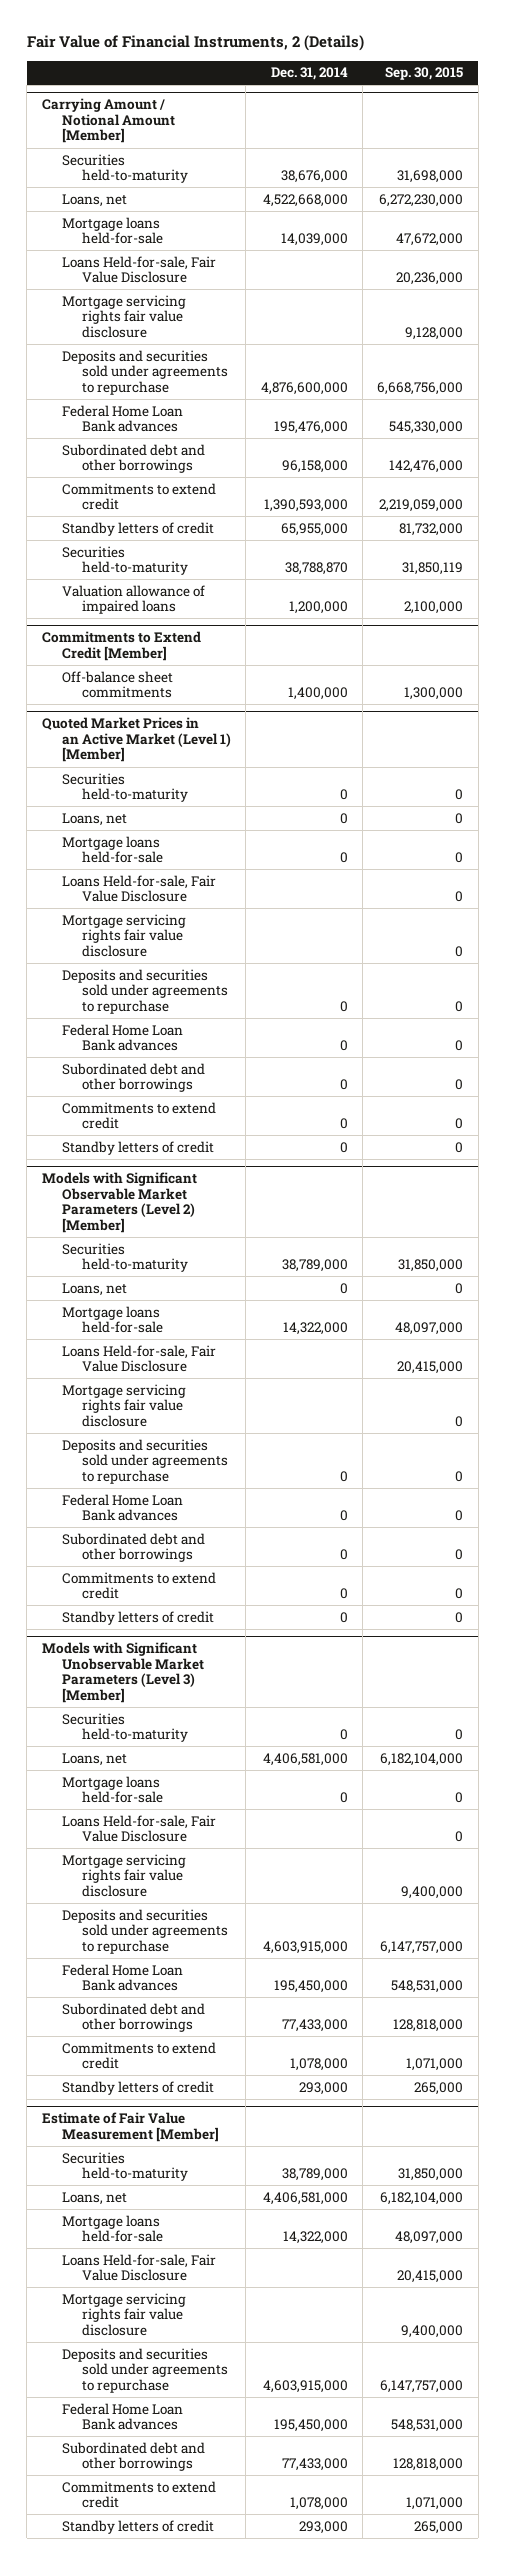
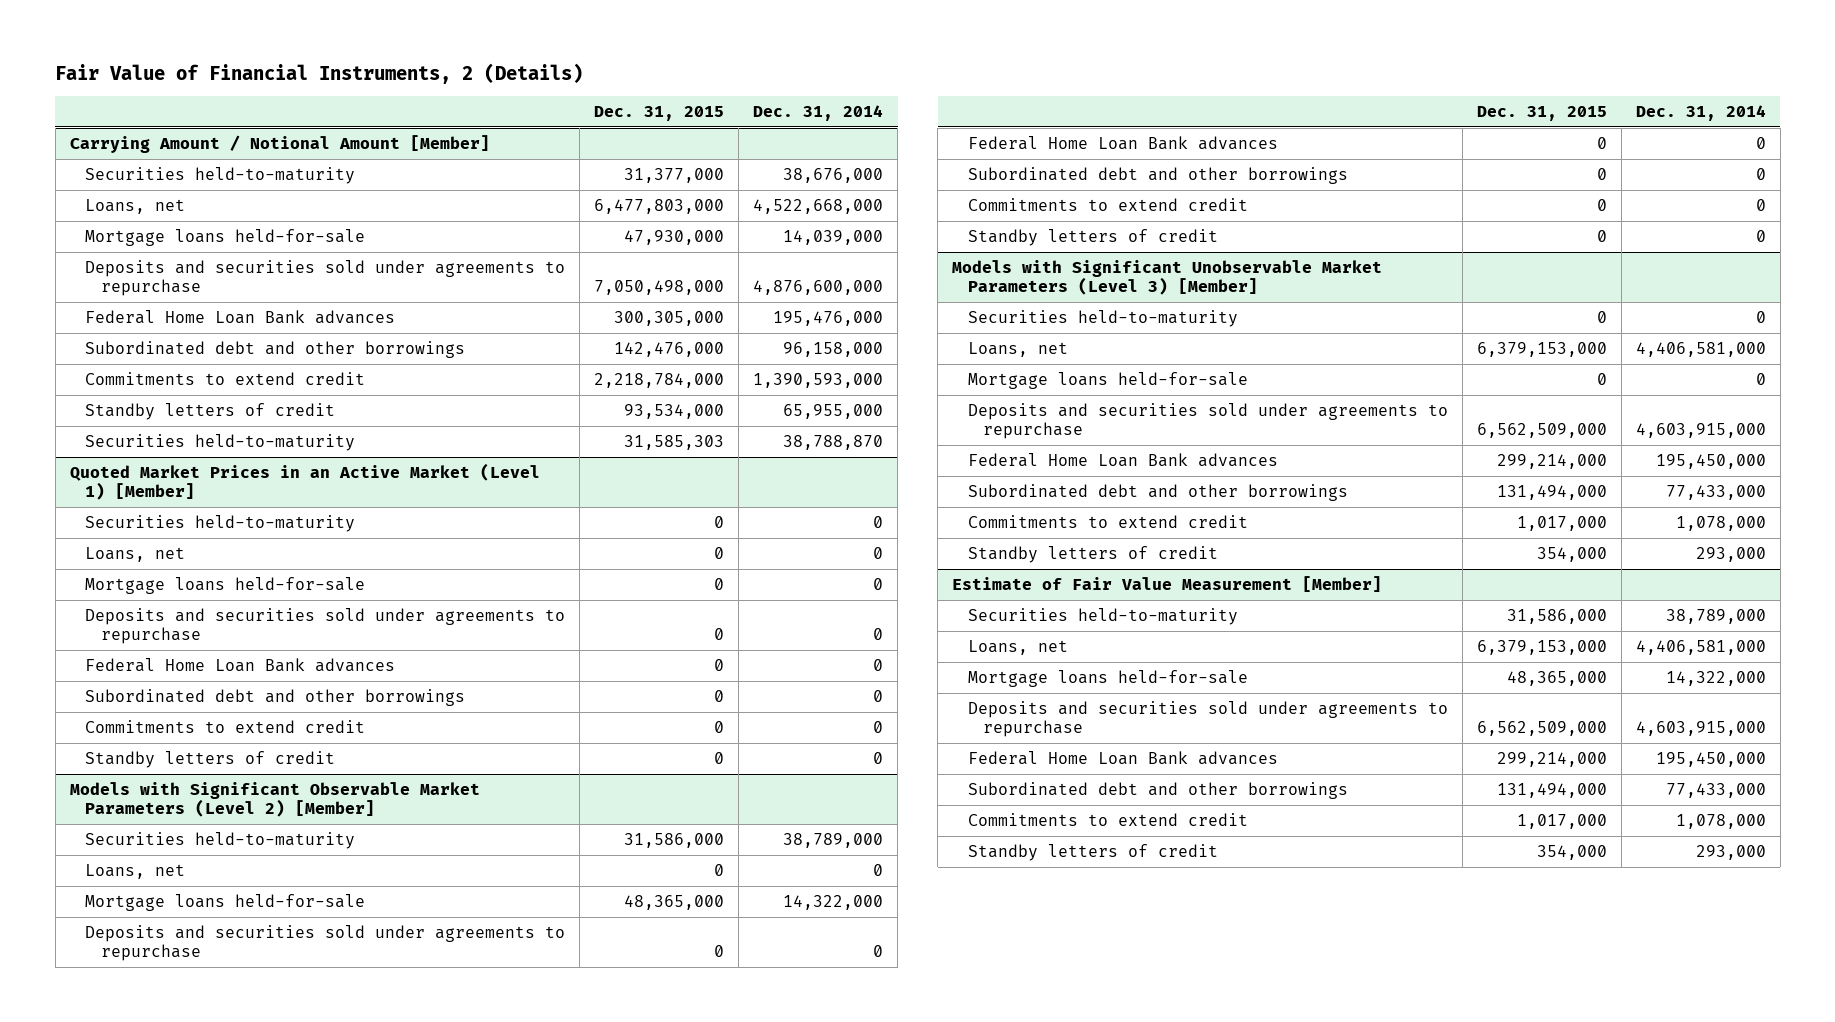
[385,67,464,81] Sep. 30, 2015 -> none
none -> [594,105,725,121] Dec. 31, 2015
[61,255,216,284] Loans Held-for-sale, Fair Value Disclosure -> none
[61,294,186,338] Mortgage servicing rights fair value disclosure -> none
[61,584,205,615] Valuation allowance of impaired loans -> none
[41,631,201,661] Commitments to Extend Credit [Member] -> none
[61,670,173,699] Off-balance sheet commitments -> none
[61,874,216,903] Loans Held-for-sale, Fair Value Disclosure -> none
[61,913,186,957] Mortgage servicing rights fair value disclosure -> none
[61,1344,216,1373] Loans Held-for-sale, Fair Value Disclosure -> none
[61,1383,186,1427] Mortgage servicing rights fair value disclosure -> none
[61,1814,216,1843] Loans Held-for-sale, Fair Value Disclosure -> none
[61,1853,186,1897] Mortgage servicing rights fair value disclosure -> none
[61,2253,216,2282] Loans Held-for-sale, Fair Value Disclosure -> none
[61,2292,186,2336] Mortgage servicing rights fair value disclosure -> none

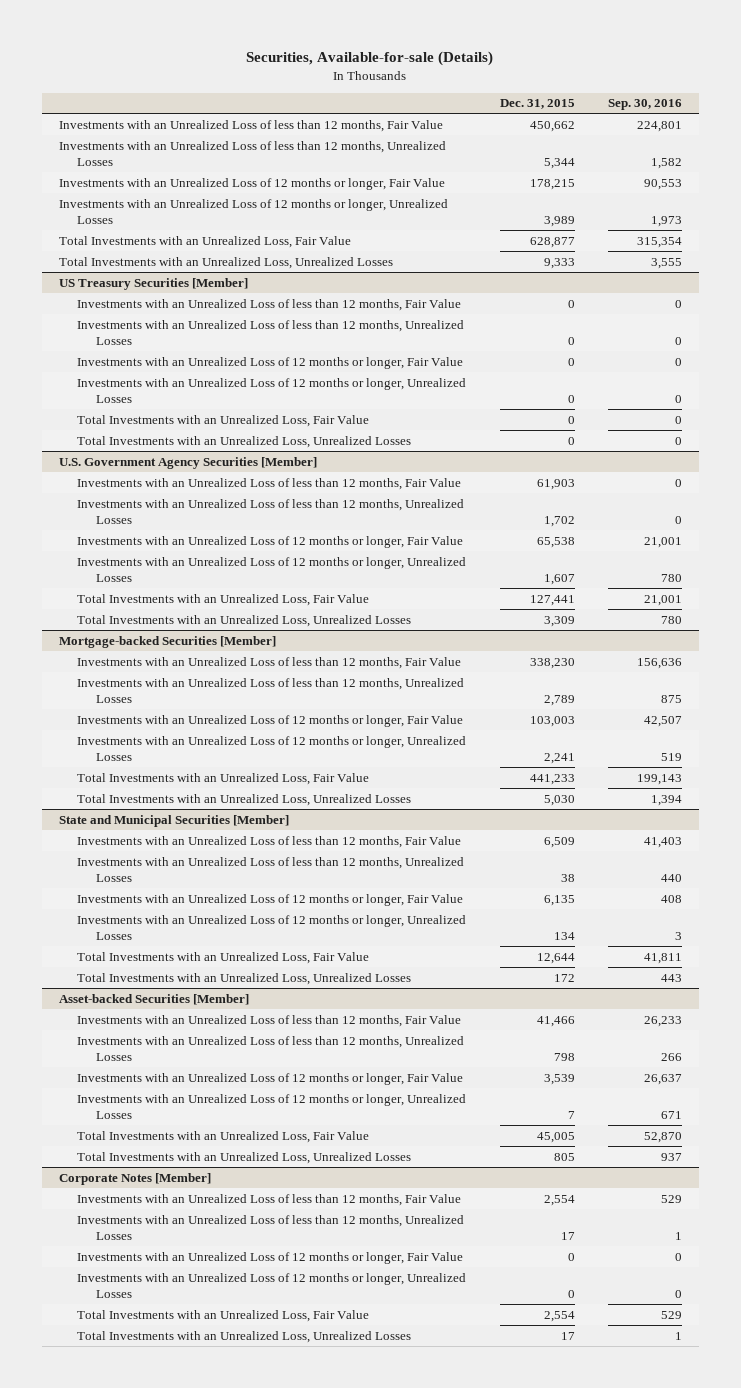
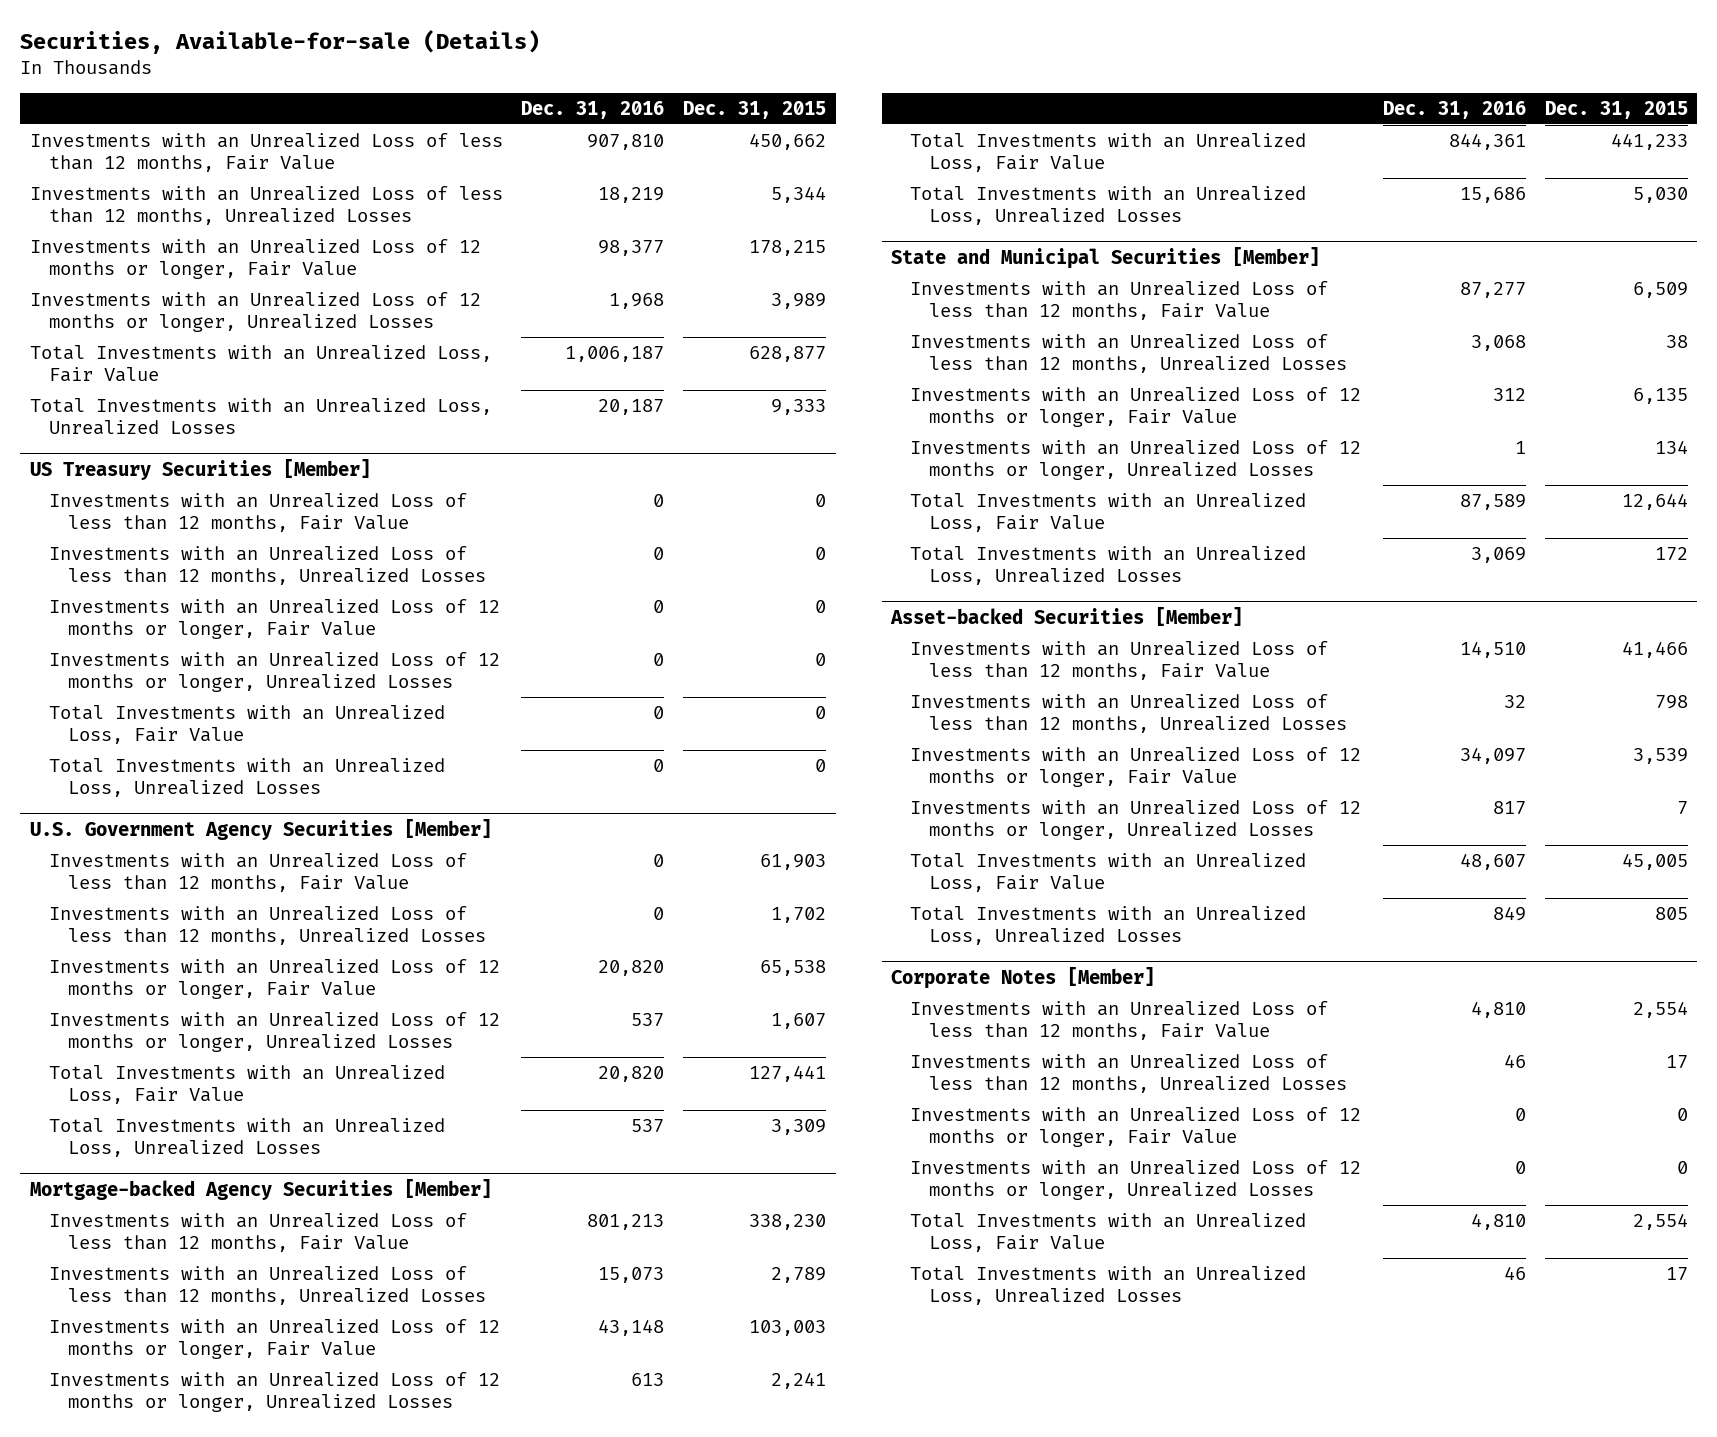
[608,99,683,111] Sep. 30, 2016 -> none
none -> [521,100,665,119] Dec. 31, 2016
[58,635,276,648] Mortgage-backed Securities [Member] -> [29,1179,492,1201] Mortgage-backed Agency Securities [Member]

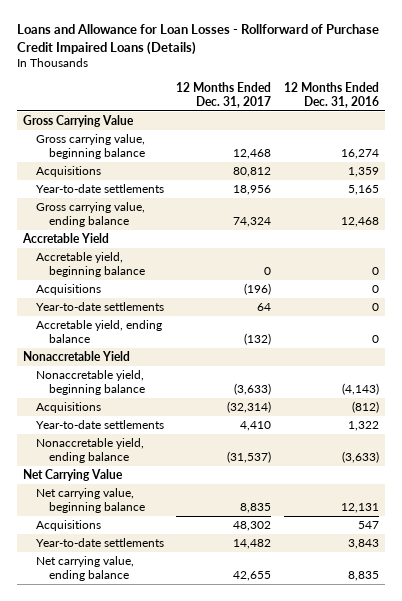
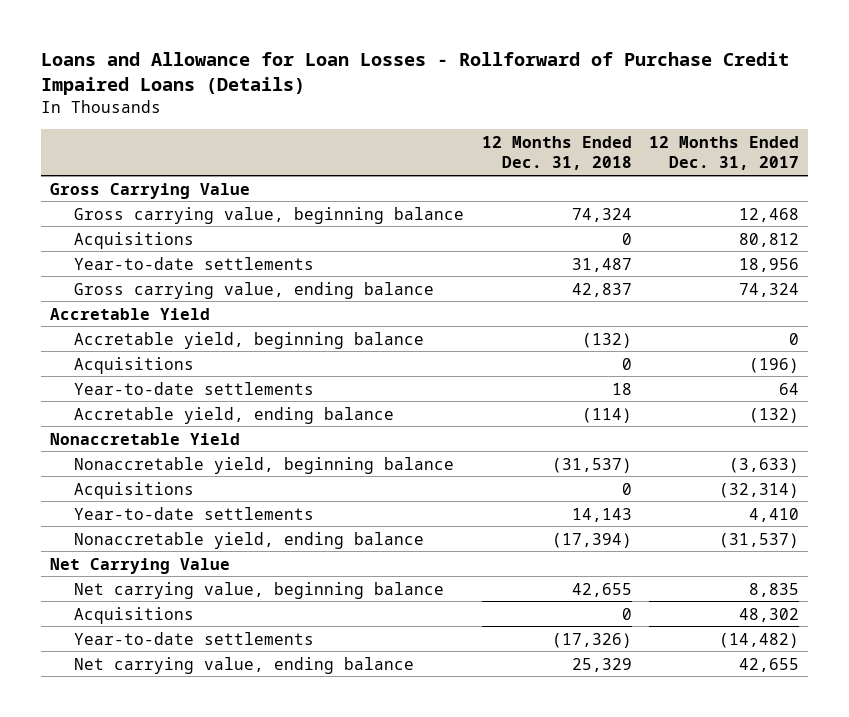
[283,82,379,108] 12 Months Ended Dec. 31, 2016 -> none
none -> [481,135,632,171] 12 Months Ended Dec. 31, 2018
[233,539,272,550] 14,482 -> [718,632,799,648] (14,482)

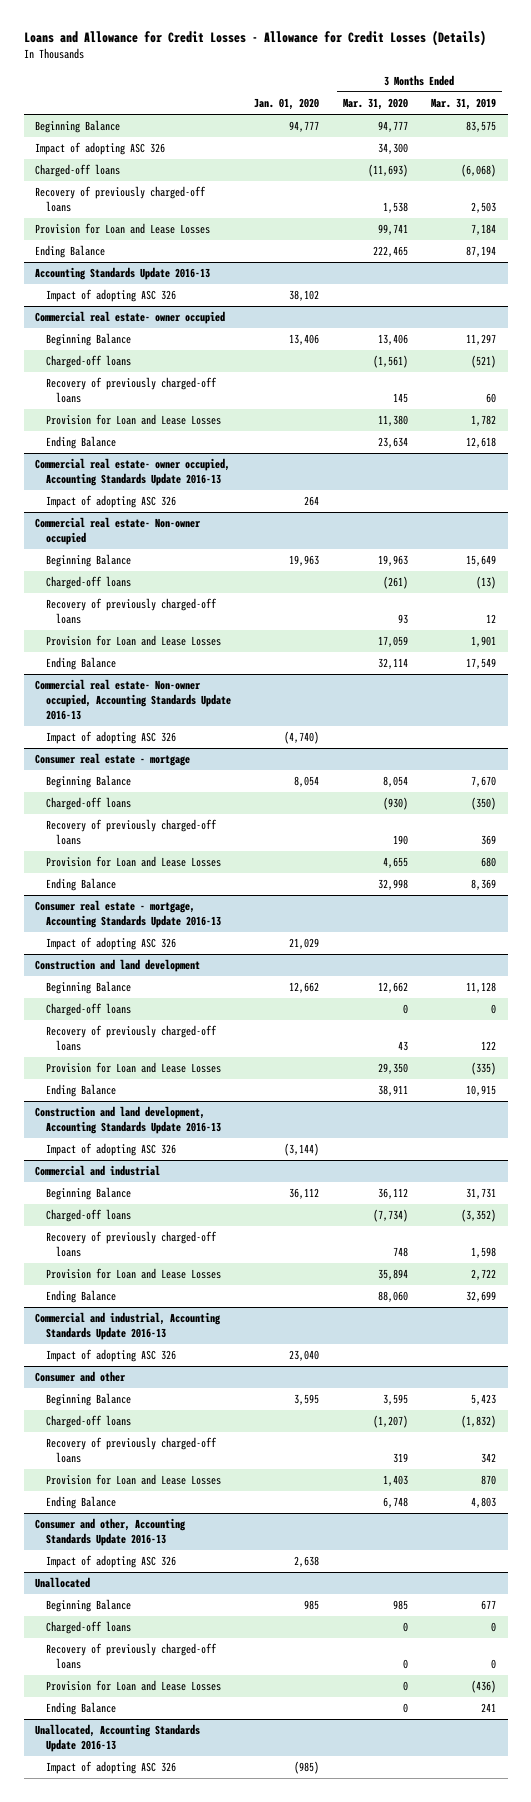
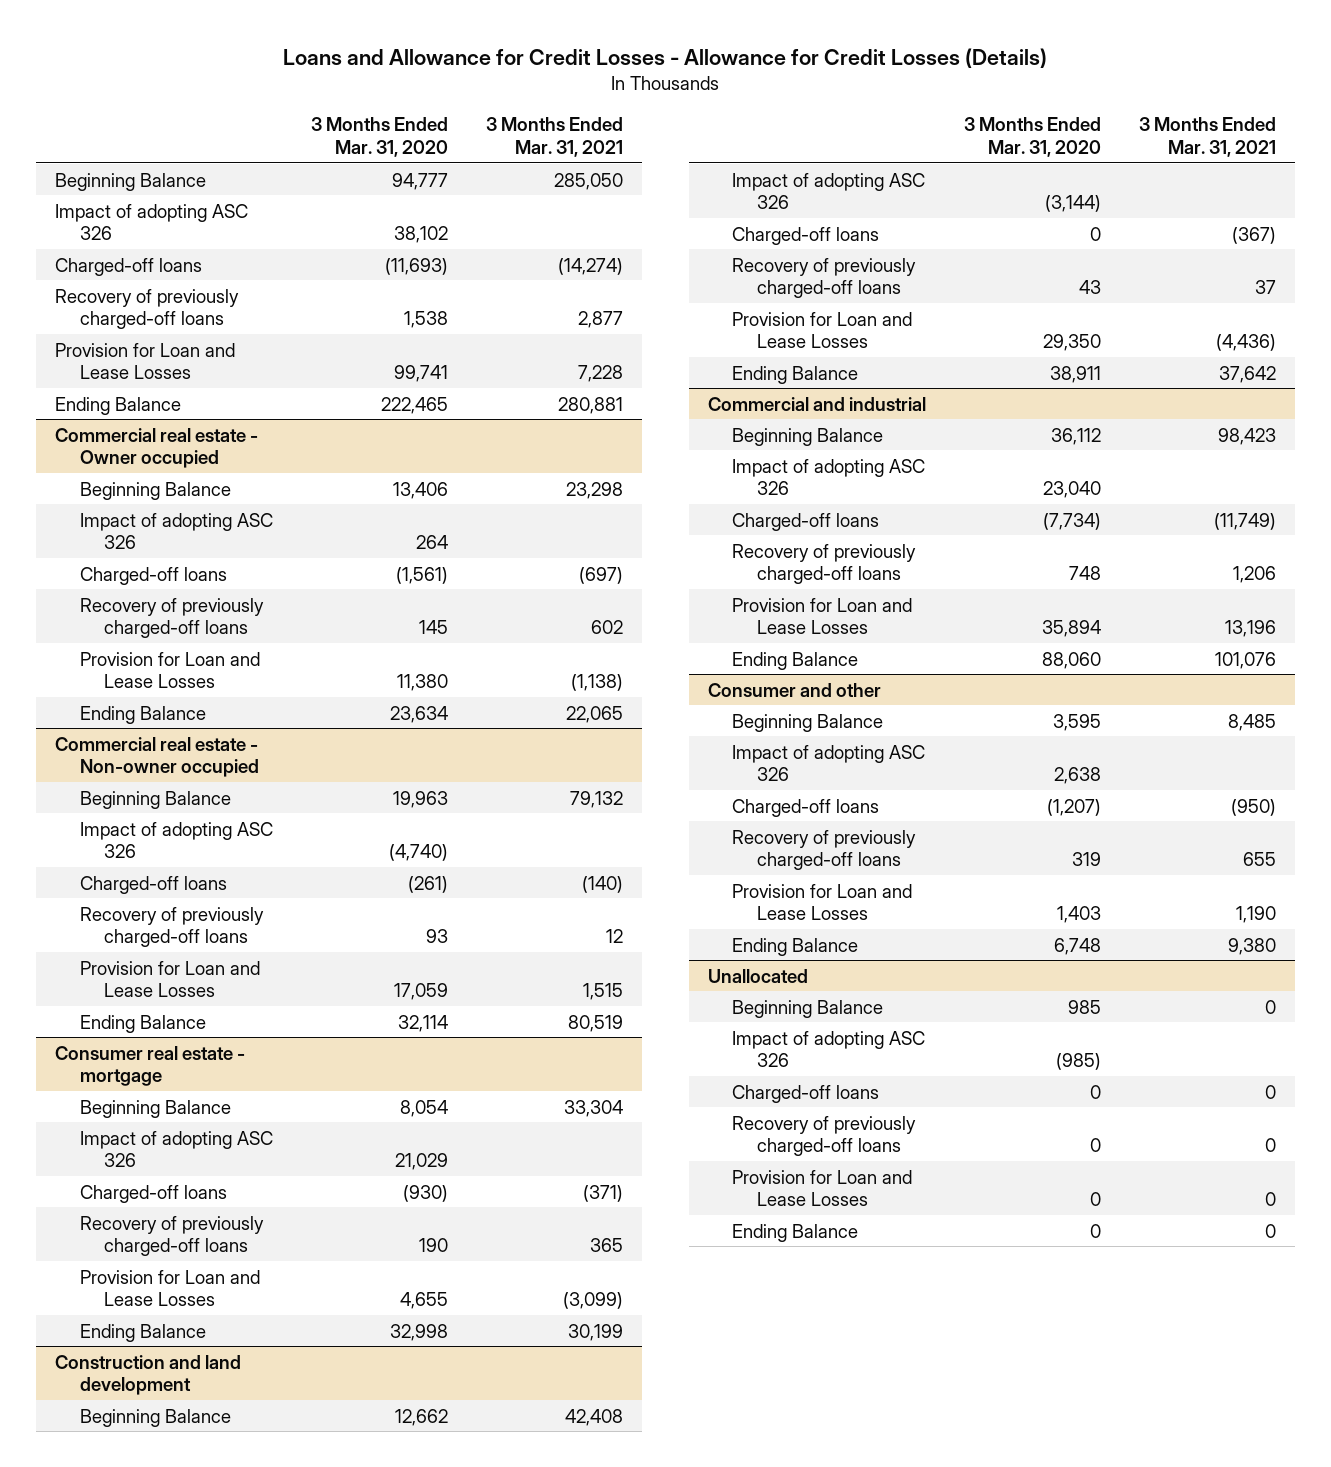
[254,98,320,111] Jan. 01, 2020 -> none
[430,98,496,111] Mar. 31, 2019 -> none
none -> [486,117,624,157] 3 Months Ended Mar. 31, 2021
[377,143,408,155] 34,300 -> [394,226,449,244] 38,102
[35,267,211,281] Accounting Standards Update 2016-13 -> none
[45,289,176,303] Impact of adopting ASC 326 -> none
[35,311,226,325] Commercial real estate- owner occupied -> [54,427,258,469] Commercial real estate - Owner occupied
none -> [79,512,273,550] Impact of adopting ASC 326
[35,458,231,487] Commercial real estate- owner occupied, Accounting Standards Update 2016-13 -> none
[45,495,176,509] Impact of adopting ASC 326 -> none
[35,517,202,546] Commercial real estate- Non-owner occupied -> [54,736,259,778] Commercial real estate - Non-owner occupied
none -> [79,821,273,859] Impact of adopting ASC 326
[35,679,231,721] Commercial real estate- Non-owner occupied, Accounting Standards Update 2016-13 -> none
[45,731,176,745] Impact of adopting ASC 326 -> none
none -> [79,1130,273,1168] Impact of adopting ASC 326
[35,900,221,929] Consumer real estate - mortgage, Accounting Standards Update 2016-13 -> none
[45,937,176,951] Impact of adopting ASC 326 -> none
none -> [732,172,926,210] Impact of adopting ASC 326
[35,1106,221,1135] Construction and land development, Accounting Standards Update 2016-13 -> none
[45,1143,176,1157] Impact of adopting ASC 326 -> none
none -> [732,458,926,496] Impact of adopting ASC 326
[35,1312,222,1341] Commercial and industrial, Accounting Standards Update 2016-13 -> none
[45,1349,176,1363] Impact of adopting ASC 326 -> none
none -> [732,744,926,782] Impact of adopting ASC 326
[35,1518,187,1547] Consumer and other, Accounting Standards Update 2016-13 -> none
[45,1555,176,1569] Impact of adopting ASC 326 -> none
none -> [732,1030,926,1068] Impact of adopting ASC 326
[35,1724,201,1753] Unallocated, Accounting Standards Update 2016-13 -> none
[45,1761,176,1775] Impact of adopting ASC 326 -> none

